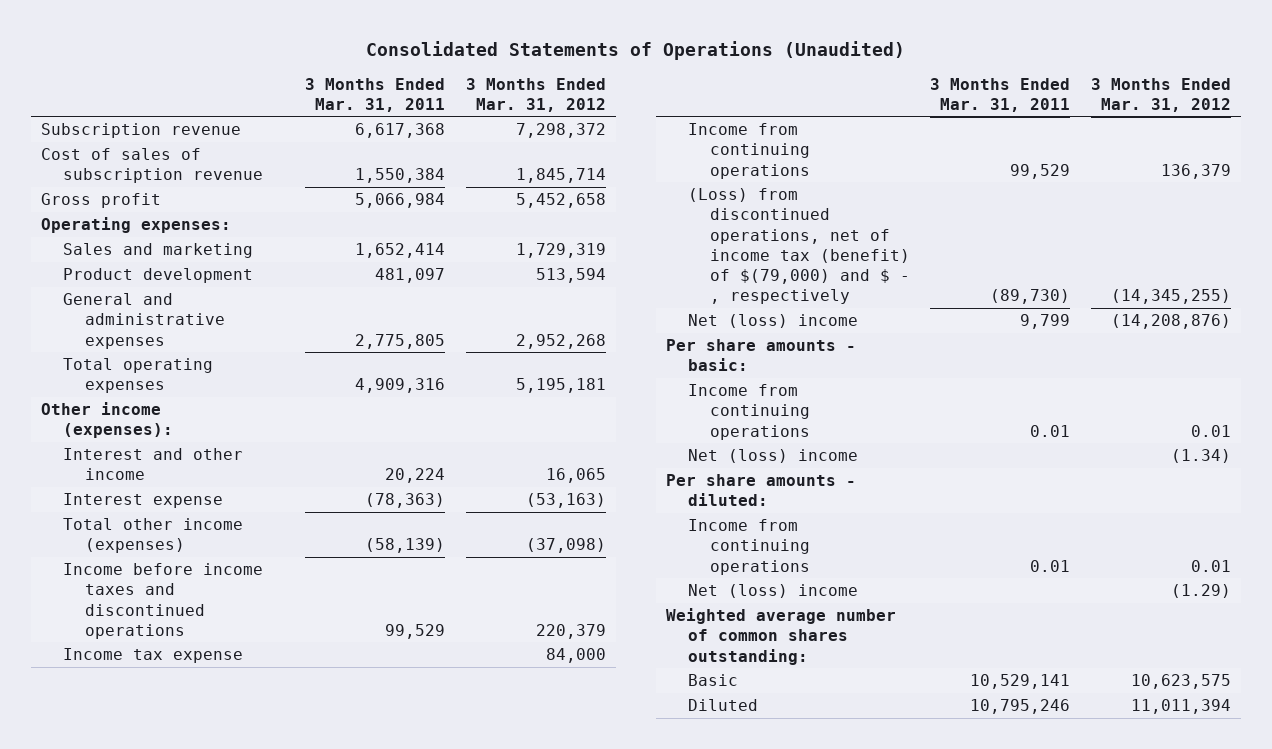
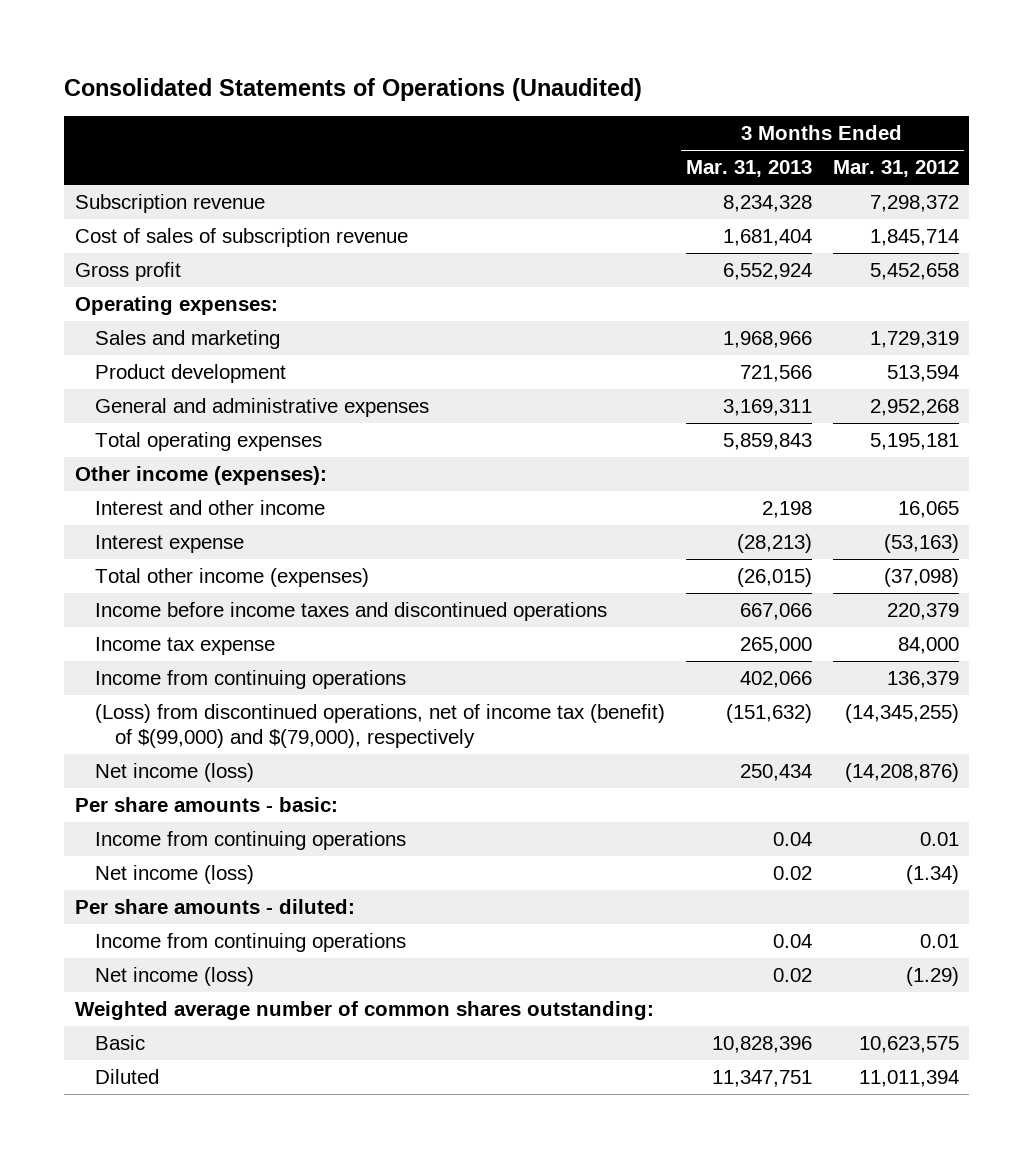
[305,77,446,112] 3 Months Ended Mar. 31, 2011 -> none
none -> [685,160,812,178] Mar. 31, 2013
[687,188,910,305] (Loss) from discontinued operations, net of income tax (benefit) of $(79,000) and $ - , respectively -> [94,704,665,749] (Loss) from discontinued operations, net of income tax (benefit) of $(99,000) and $(79,000), respectively
[687,314,858,329] Net (loss) income -> [94,763,254,783] Net income (loss)
[687,449,858,464] Net (loss) income -> [94,865,254,885] Net income (loss)
[687,584,858,599] Net (loss) income -> [94,967,254,987] Net income (loss)

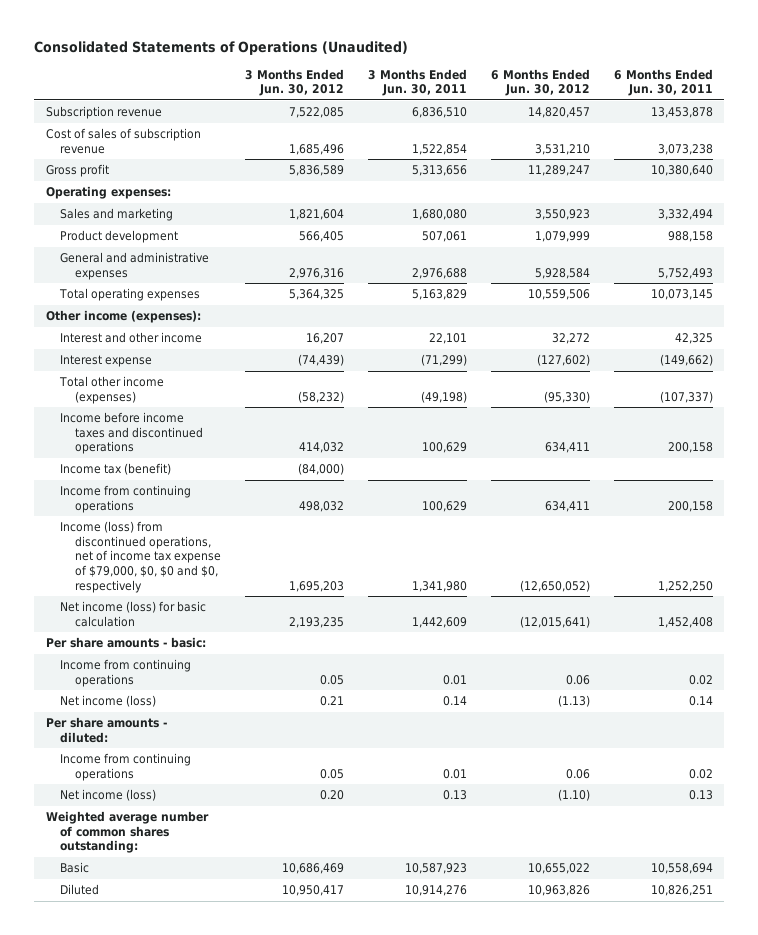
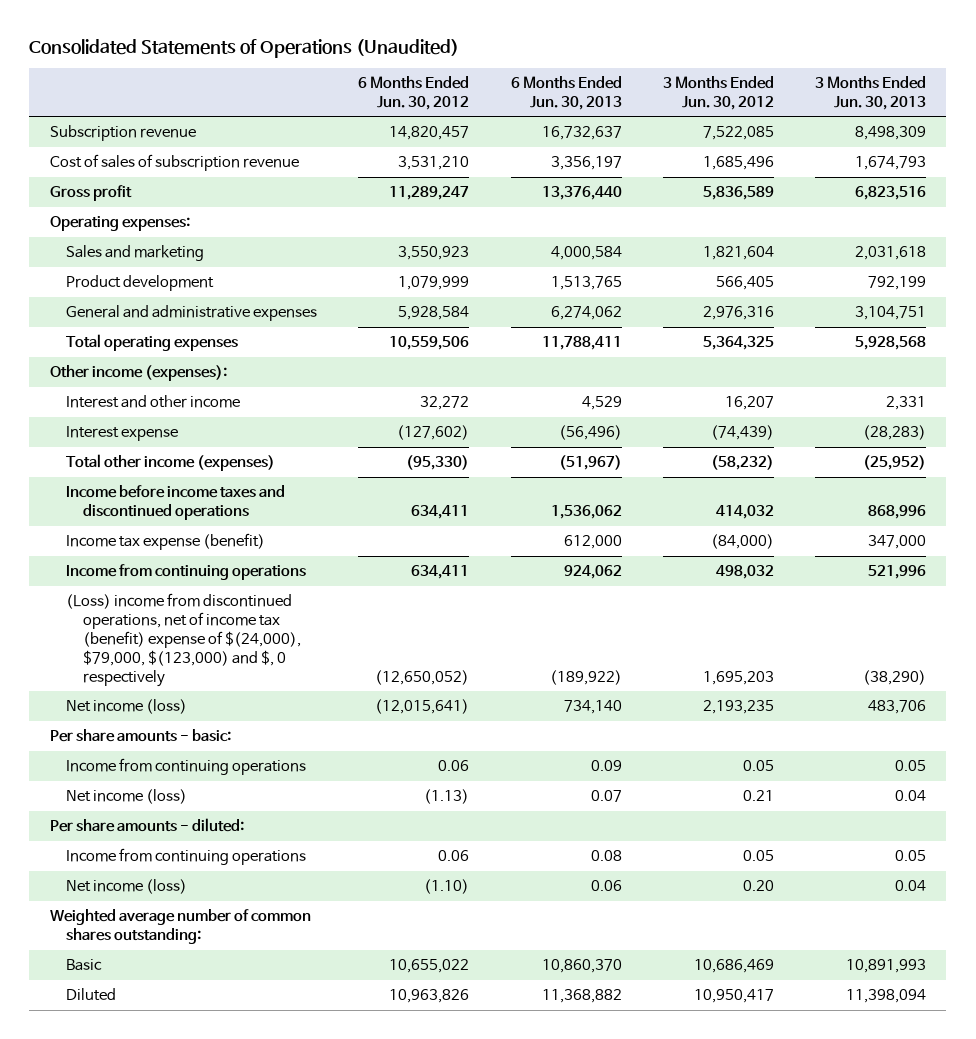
[367,68,467,97] 3 Months Ended Jun. 30, 2011 -> none
[613,68,713,97] 6 Months Ended Jun. 30, 2011 -> none
none -> [510,76,622,110] 6 Months Ended Jun. 30, 2013
none -> [814,76,926,110] 3 Months Ended Jun. 30, 2013
[60,463,172,476] Income tax (benefit) -> [66,533,266,551] Income tax expense (benefit)
[60,521,221,593] Income (loss) from discontinued operations, net of income tax expense of $79,000, $0, $0 and $0, respectively -> [66,593,301,687] (Loss) income from discontinued operations, net of income tax (benefit) expense of $(24,000), $79,000, $(123,000) and $, 0 respectively
[60,601,207,627] Net income (loss) for basic calculation -> [66,699,188,715] Net income (loss)

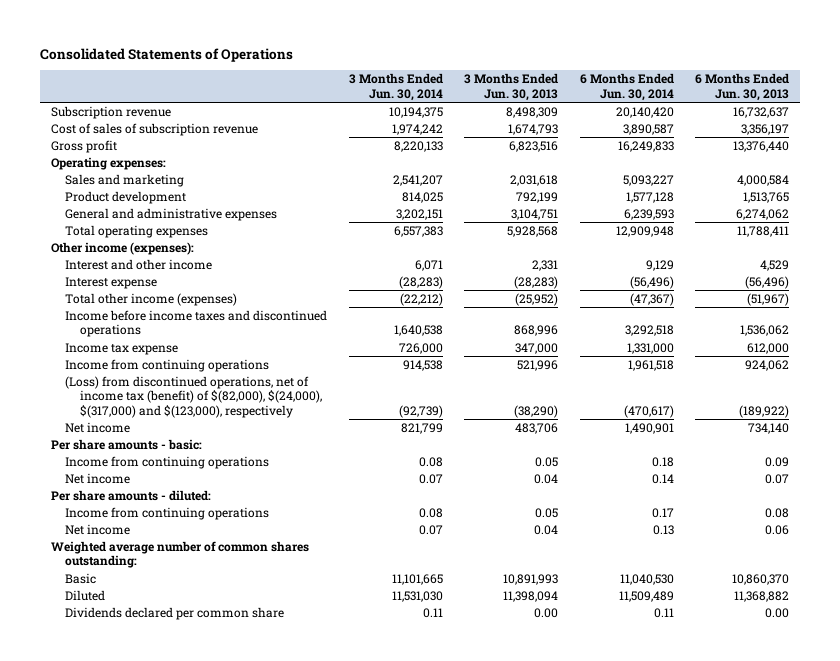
[29,38,460,58] Consolidated Statements of Operations (Unaudited) -> [40,47,294,62] Consolidated Statements of Operations
[358,76,470,110] 6 Months Ended Jun. 30, 2012 -> none
[662,76,774,110] 3 Months Ended Jun. 30, 2012 -> none
none -> [348,73,443,101] 3 Months Ended Jun. 30, 2014
none -> [579,73,674,101] 6 Months Ended Jun. 30, 2014
[66,533,266,551] Income tax expense (benefit) -> [65,342,179,355] Income tax expense
[66,593,301,687] (Loss) income from discontinued operations, net of income tax (benefit) expense of $(24,000), $79,000, $(123,000) and $, 0 respectively -> [65,375,322,418] (Loss) from discontinued operations, net of income tax (benefit) of $(82,000), $(24,000), $(317,000) and $(123,000), respectively
[66,699,188,715] Net income (loss) -> [65,421,131,433] Net income
[66,789,188,805] Net income (loss) -> [65,472,131,484] Net income
[66,879,188,895] Net income (loss) -> [65,523,131,535] Net income
none -> [65,606,285,620] Dividends declared per common share

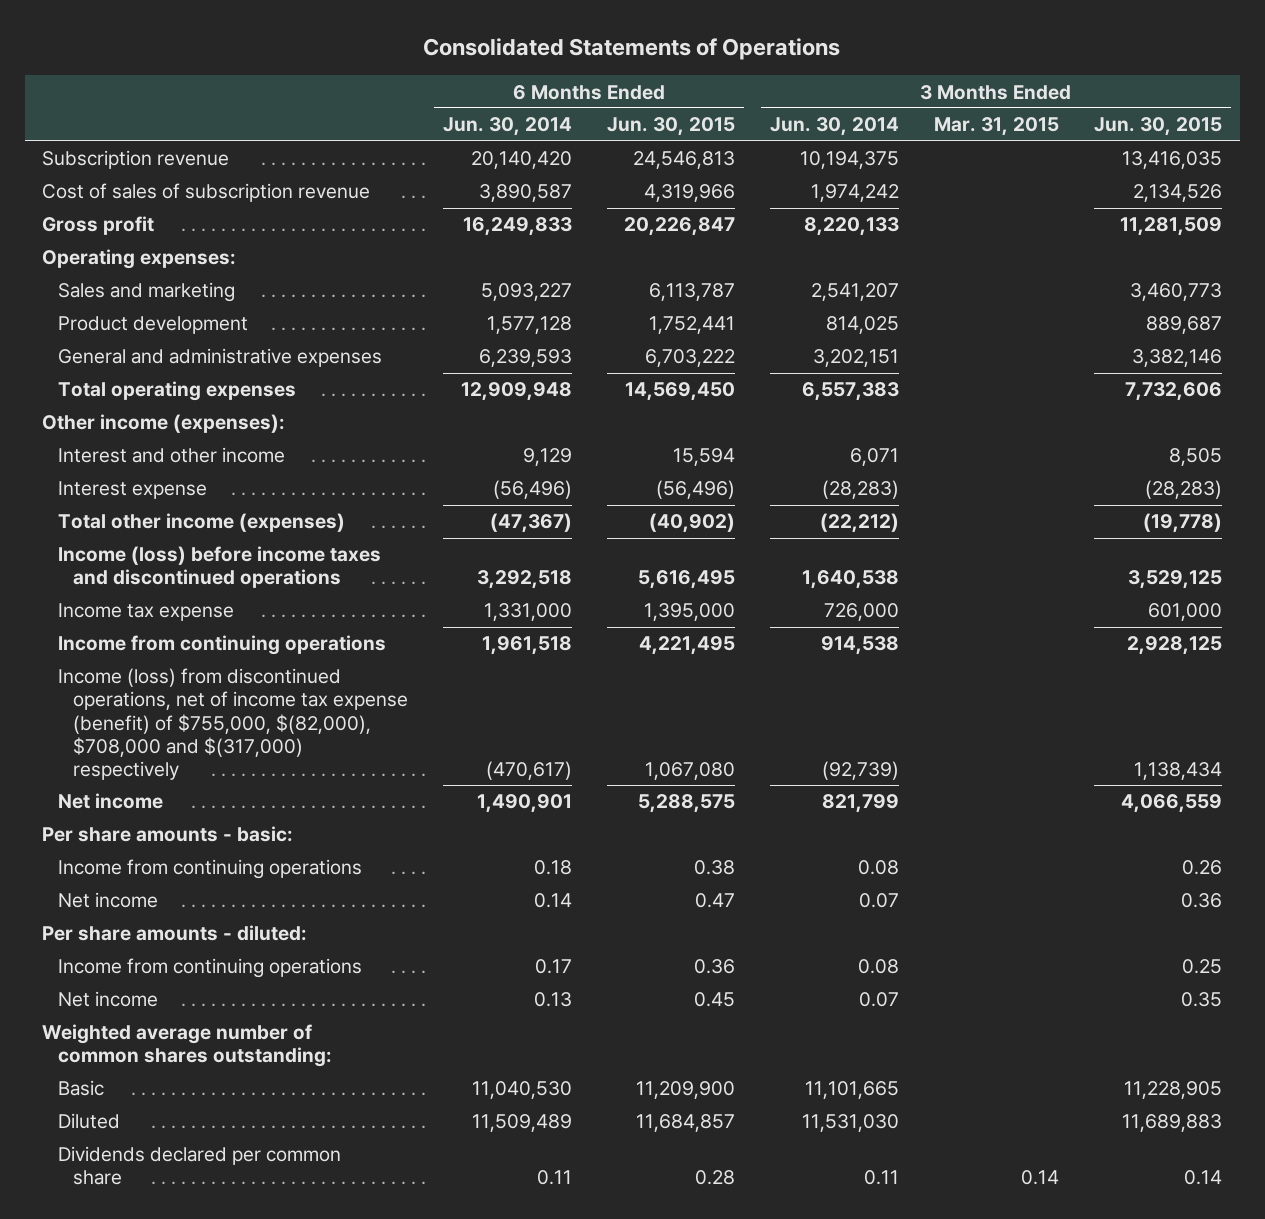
[464,73,559,101] 3 Months Ended Jun. 30, 2013 -> none
[695,73,790,101] 6 Months Ended Jun. 30, 2013 -> none
none -> [607,117,736,137] Jun. 30, 2015
none -> [934,117,1060,137] Mar. 31, 2015
none -> [1094,117,1223,137] Jun. 30, 2015
[65,309,328,338] Income before income taxes and discontinued operations -> [57,546,381,589] Income (loss) before income taxes and discontinued operations
[65,375,322,418] (Loss) from discontinued operations, net of income tax (benefit) of $(82,000), $(24,000), $(317,000) and $(123,000), respectively -> [57,668,409,780] Income (loss) from discontinued operations, net of income tax expense (benefit) of $755,000, $(82,000), $708,000 and $(317,000) respectively

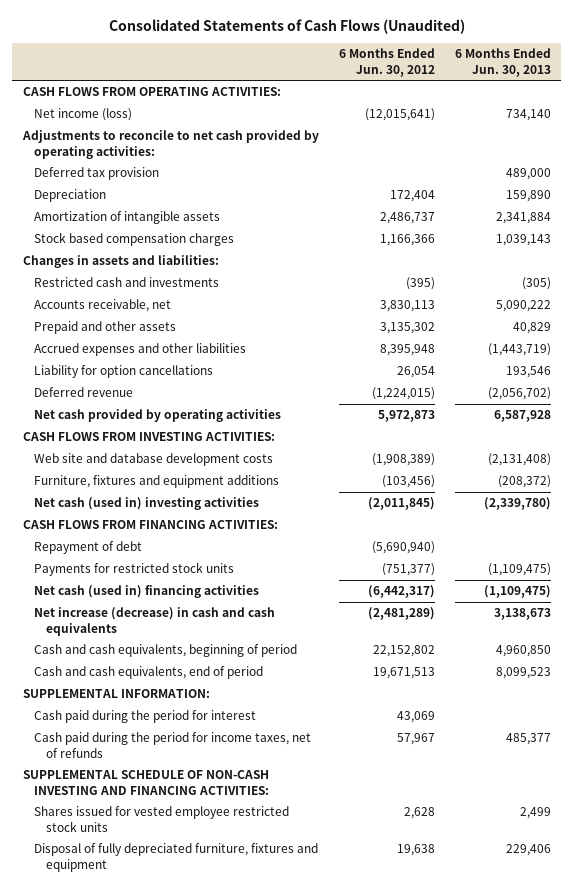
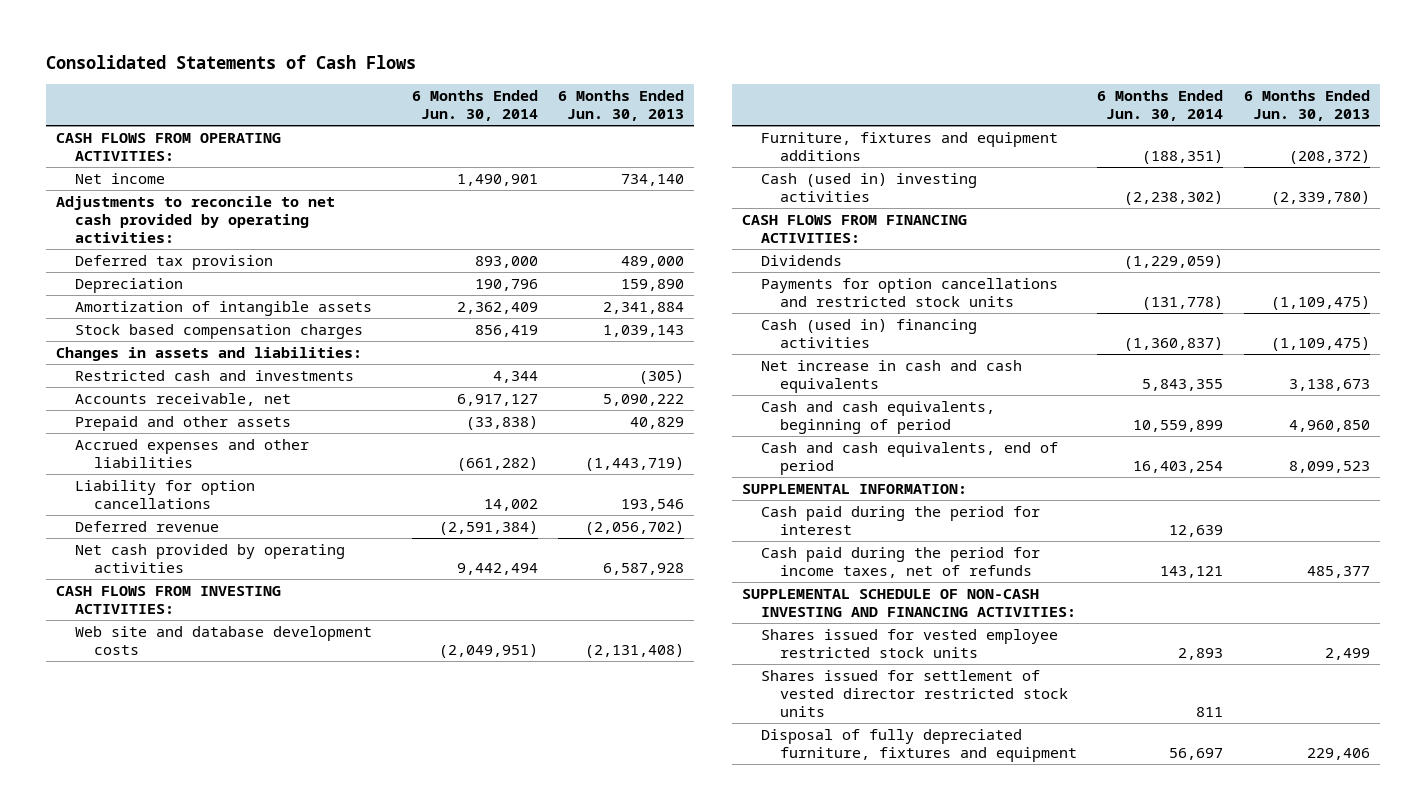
[108,19,465,35] Consolidated Statements of Cash Flows (Unaudited) -> [46,55,417,70] Consolidated Statements of Cash Flows
[338,48,435,77] 6 Months Ended Jun. 30, 2012 -> none
none -> [411,90,538,122] 6 Months Ended Jun. 30, 2014
[34,108,133,122] Net income (loss) -> [75,172,166,184] Net income
[34,497,260,511] Net cash (used in) investing activities -> [760,172,977,202] Cash (used in) investing activities
[34,541,143,555] Repayment of debt -> none
none -> [760,254,842,266] Dividends
[34,562,235,577] Payments for restricted stock units -> [760,277,1058,307] Payments for option cancellations and restricted stock units
[34,585,260,599] Net cash (used in) financing activities -> [760,318,977,348] Cash (used in) financing activities
[34,607,276,636] Net increase (decrease) in cash and cash equivalents -> [760,359,1022,393] Net increase in cash and cash equivalents
none -> [760,669,1068,718] Shares issued for settlement of vested director restricted stock units

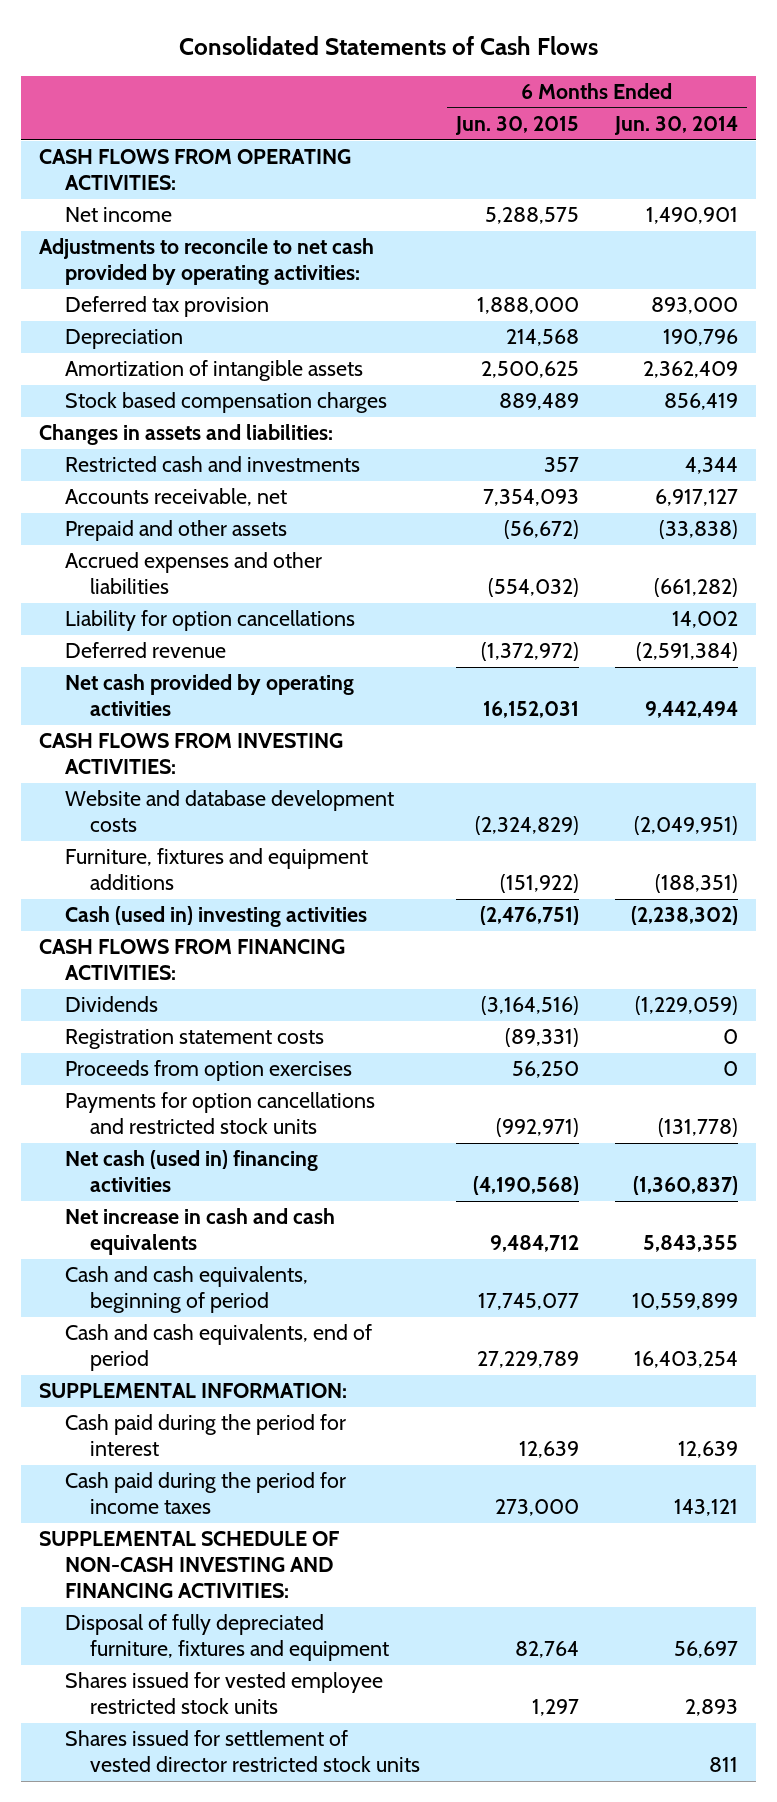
[558,90,685,122] 6 Months Ended Jun. 30, 2013 -> none
none -> [455,116,580,136] Jun. 30, 2015
[75,625,373,655] Web site and database development costs -> [64,790,394,833] Website and database development costs
none -> [64,1029,324,1050] Registration statement costs
none -> [64,1060,352,1082] Proceeds from option exercises
[760,318,977,348] Cash (used in) financing activities -> [64,1150,318,1193] Net cash (used in) financing activities
[760,546,1040,578] Cash paid during the period for income taxes, net of refunds -> [64,1472,346,1515] Cash paid during the period for income taxes
[760,728,1077,762] Disposal of fully depreciated furniture, fixtures and equipment -> [64,1614,390,1662] Disposal of fully depreciated furniture, fixtures and equipment

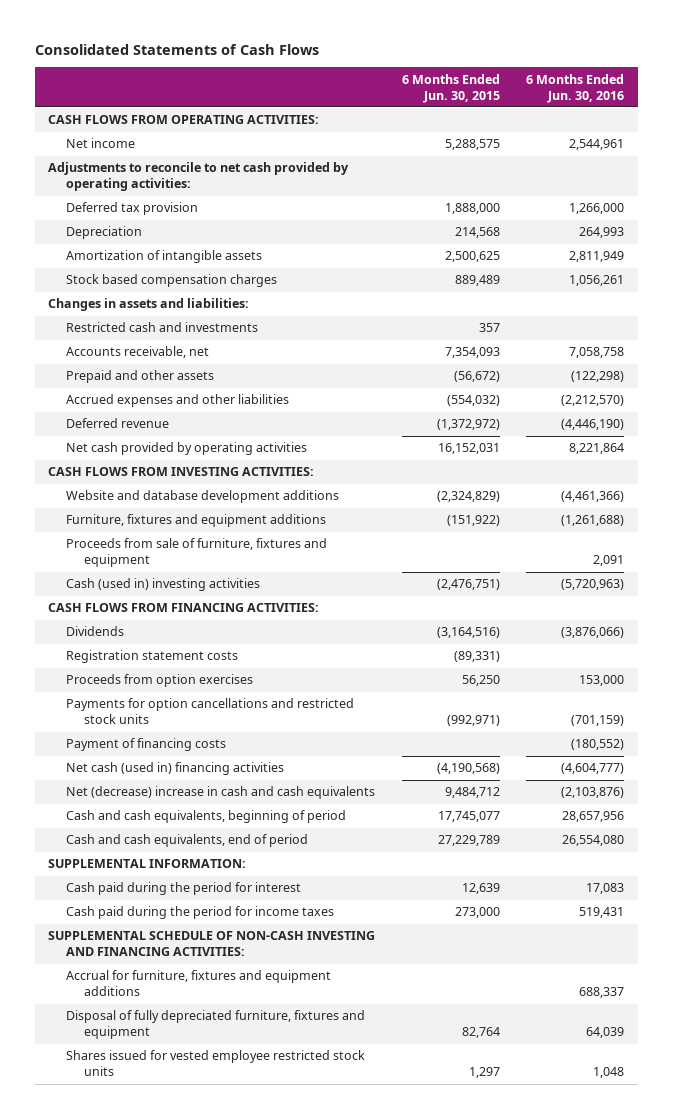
[614,116,739,136] Jun. 30, 2014 -> none
none -> [526,73,625,103] 6 Months Ended Jun. 30, 2016
[64,610,355,632] Liability for option cancellations -> none
[64,790,394,833] Website and database development costs -> [66,490,340,504] Website and database development additions
none -> [66,538,328,568] Proceeds from sale of furniture, fixtures and equipment
none -> [66,738,227,752] Payment of financing costs
[64,1208,335,1256] Net increase in cash and cash equivalents -> [66,786,376,800] Net (decrease) increase in cash and cash equivalents
none -> [66,970,332,997] Accrual for furniture, fixtures and equipment additions
[64,1730,421,1773] Shares issued for settlement of vested director restricted stock units -> none

